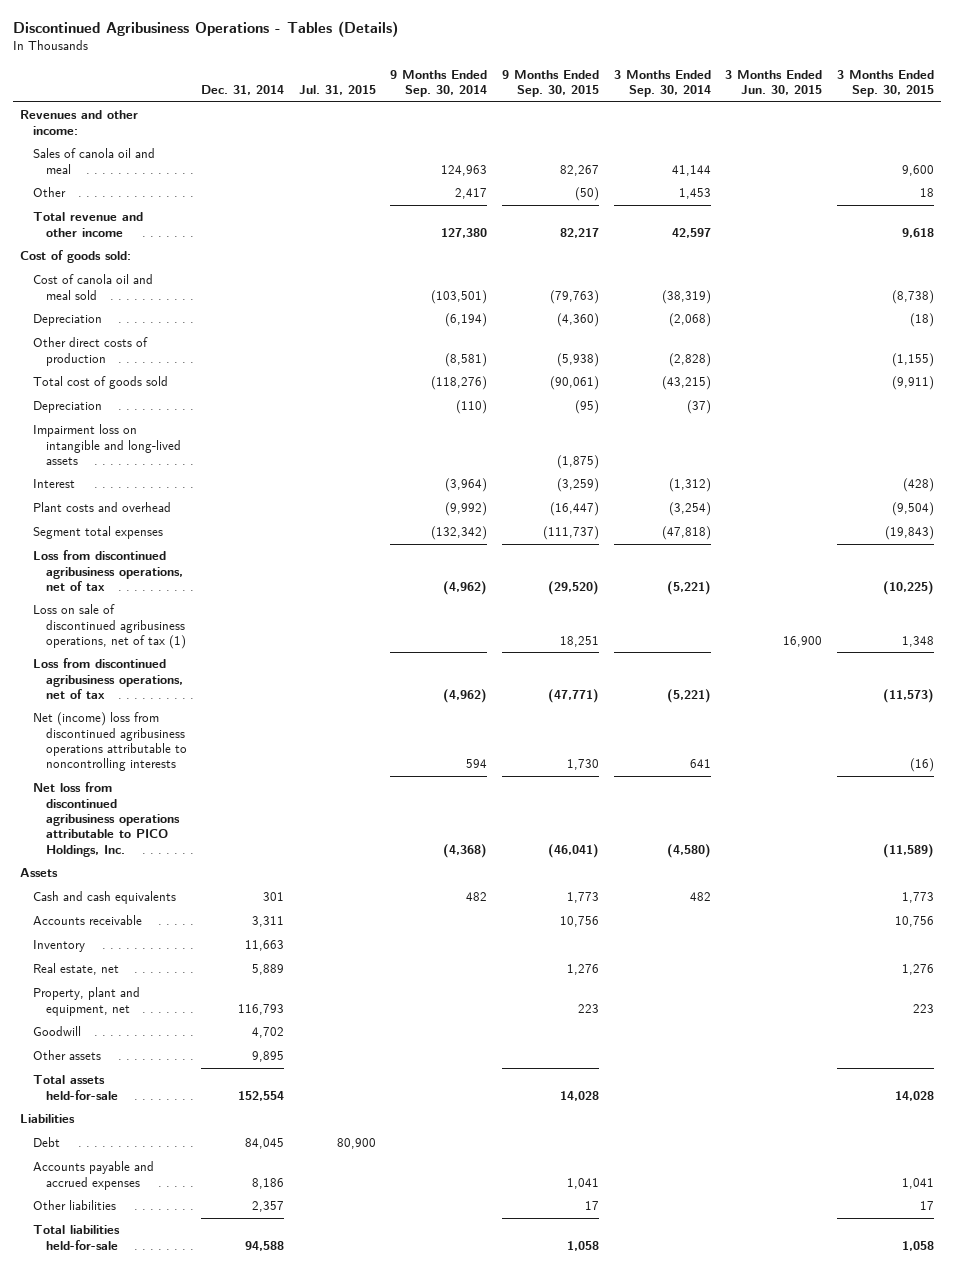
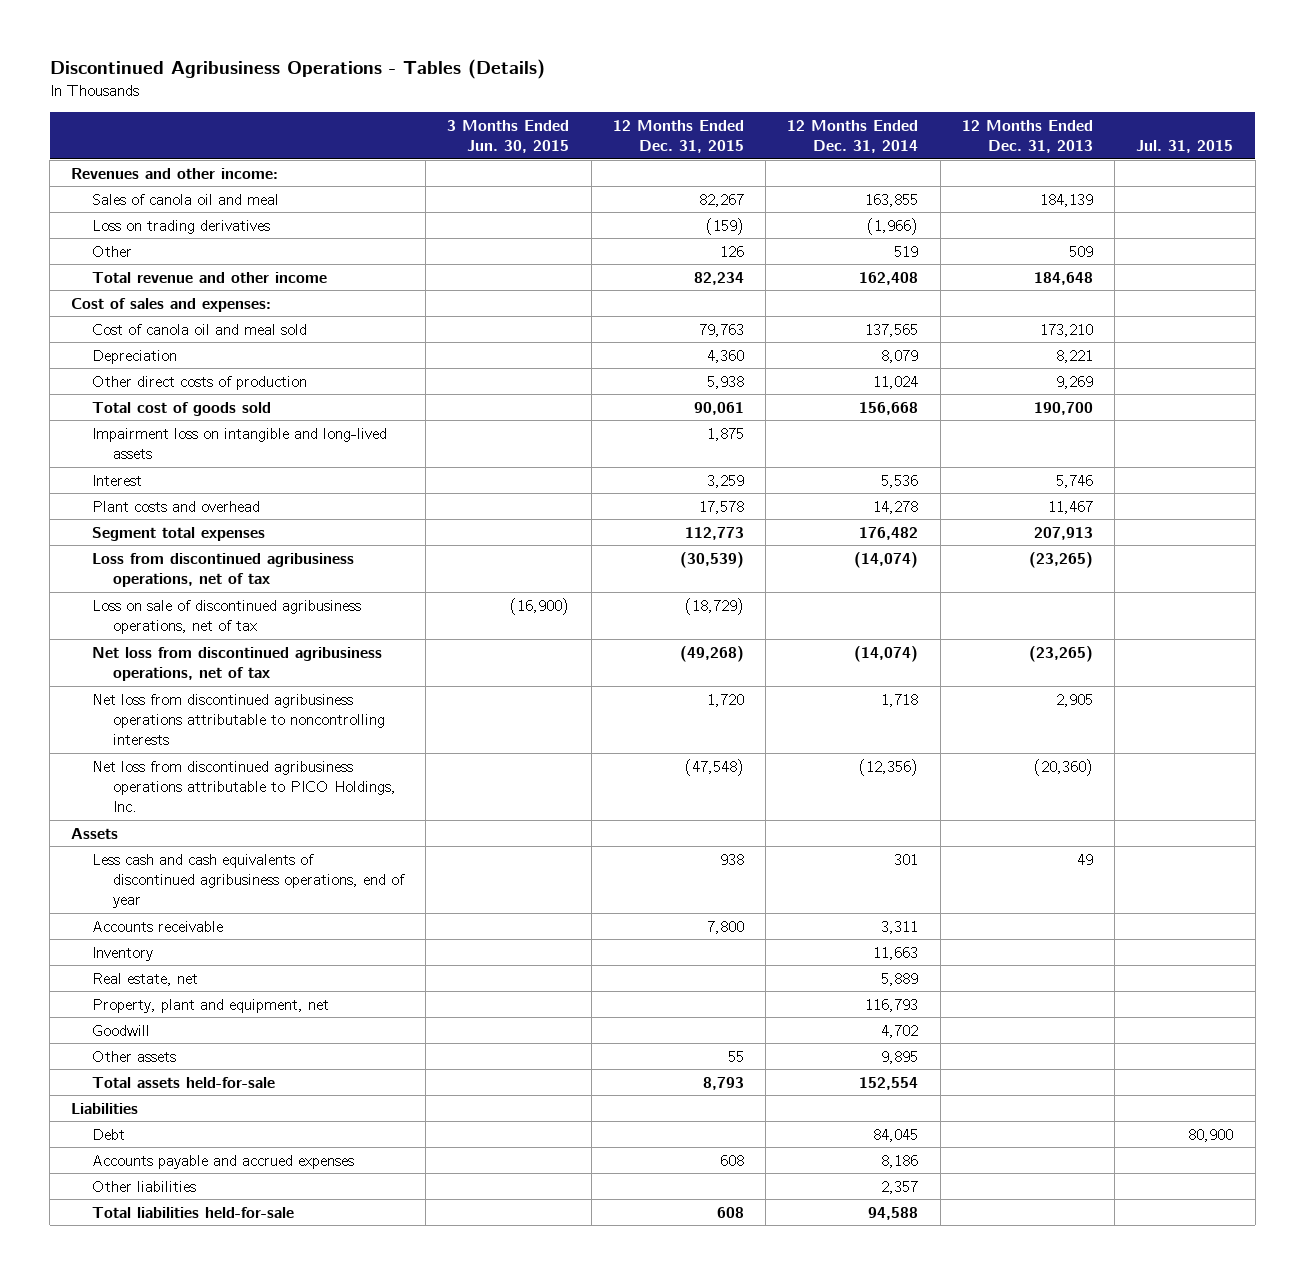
[201,85,285,96] Dec. 31, 2014 -> none
[390,70,488,98] 9 Months Ended Sep. 30, 2014 -> none
[501,70,599,98] 9 Months Ended Sep. 30, 2015 -> none
[613,70,711,98] 3 Months Ended Sep. 30, 2014 -> none
[836,70,934,98] 3 Months Ended Sep. 30, 2015 -> none
none -> [612,119,744,153] 12 Months Ended Dec. 31, 2015
none -> [787,119,919,153] 12 Months Ended Dec. 31, 2014
none -> [961,119,1093,153] 12 Months Ended Dec. 31, 2013
none -> [92,219,271,234] Loss on trading derivatives
[20,250,132,264] Cost of goods sold: -> [71,297,272,312] Cost of sales and expenses:
[32,401,102,414] Depreciation -> none
[32,604,186,649] Loss on sale of discontinued agribusiness operations, net of tax (1) -> [92,599,362,635] Loss on sale of discontinued agribusiness operations, net of tax
[783,635,823,647] 16,900 -> [510,597,570,615] (16,900)
[32,658,183,699] Loss from discontinued agribusiness operations, net of tax -> [92,646,383,682] Net loss from discontinued agribusiness operations, net of tax
[32,712,187,772] Net (income) loss from discontinued agribusiness operations attributable to noncontrolling interests -> [92,693,385,746] Net loss from discontinued agribusiness operations attributable to noncontrolling interests
[32,891,176,905] Cash and cash equivalents -> [92,853,405,909] Less cash and cash equivalents of discontinued agribusiness operations, end of year

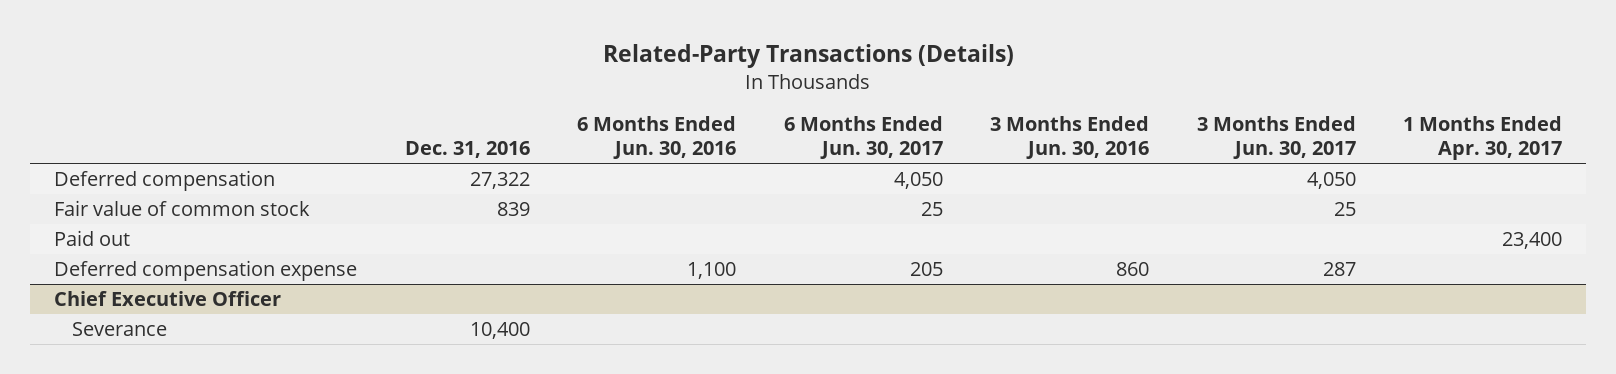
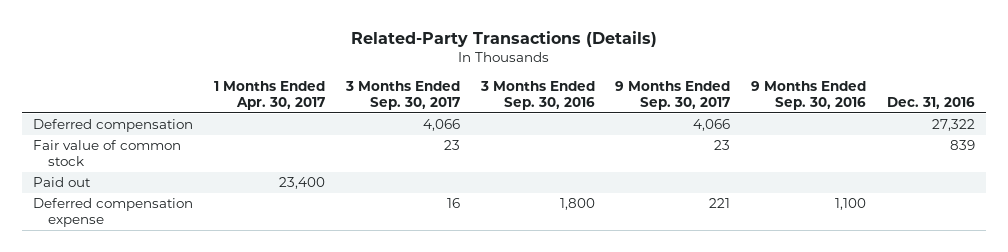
[577,115,737,160] 6 Months Ended Jun. 30, 2016 -> none
[783,115,943,160] 6 Months Ended Jun. 30, 2017 -> none
[990,115,1150,160] 3 Months Ended Jun. 30, 2016 -> none
[1196,115,1356,160] 3 Months Ended Jun. 30, 2017 -> none
none -> [344,81,460,111] 3 Months Ended Sep. 30, 2017
none -> [479,81,595,111] 3 Months Ended Sep. 30, 2016
none -> [615,81,731,111] 9 Months Ended Sep. 30, 2017
none -> [751,81,867,111] 9 Months Ended Sep. 30, 2016
[54,291,282,307] Chief Executive Officer -> none
[71,322,167,337] Severance -> none

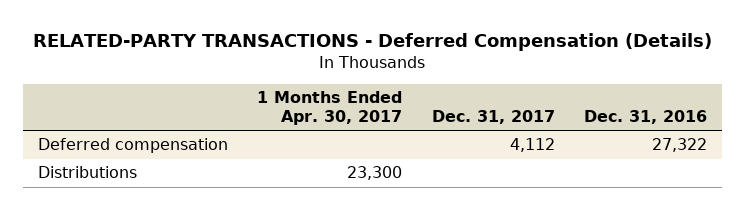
[351,30,658,47] Related-Party Transactions (Details) -> [33,33,713,52] RELATED-PARTY TRANSACTIONS - Deferred Compensation (Details)
[344,81,460,111] 3 Months Ended Sep. 30, 2017 -> none
[479,81,595,111] 3 Months Ended Sep. 30, 2016 -> none
[615,81,731,111] 9 Months Ended Sep. 30, 2017 -> none
[751,81,867,111] 9 Months Ended Sep. 30, 2016 -> none
none -> [431,110,555,125] Dec. 31, 2017
[32,140,181,167] Fair value of common stock -> none
[32,177,91,188] Paid out -> none
[32,198,193,228] Deferred compensation expense -> none
none -> [37,166,137,179] Distributions

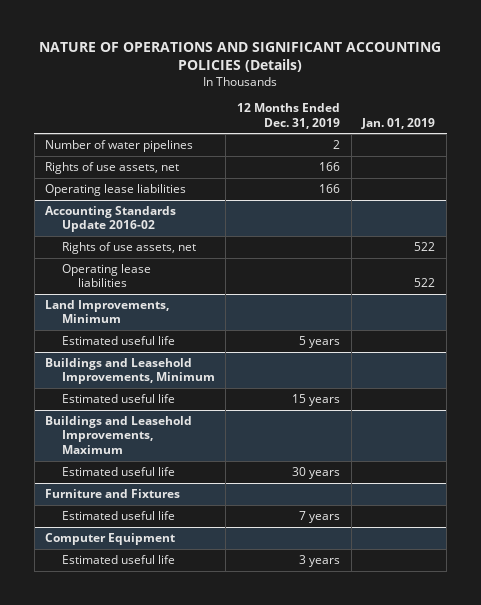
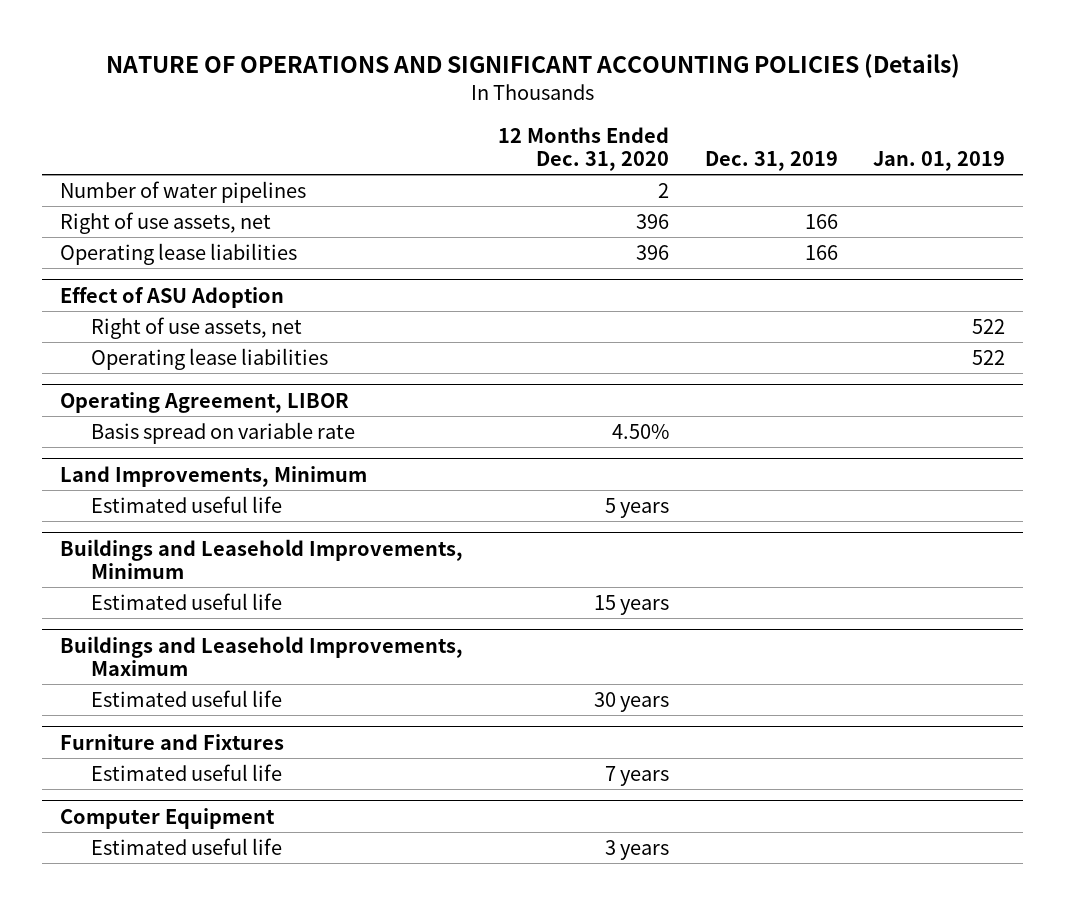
[237,103,341,129] 12 Months Ended Dec. 31, 2019 -> none
none -> [498,126,670,171] 12 Months Ended Dec. 31, 2020
none -> [704,150,838,171] Dec. 31, 2019
[45,162,180,175] Rights of use assets, net -> [59,211,271,234] Right of use assets, net
[45,206,177,233] Accounting Standards Update 2016-02 -> [59,286,284,308] Effect of ASU Adoption
[61,242,196,255] Rights of use assets, net -> [90,316,302,339] Right of use assets, net
none -> [59,391,349,413] Operating Agreement, LIBOR
none -> [90,421,355,444] Basis spread on variable rate

